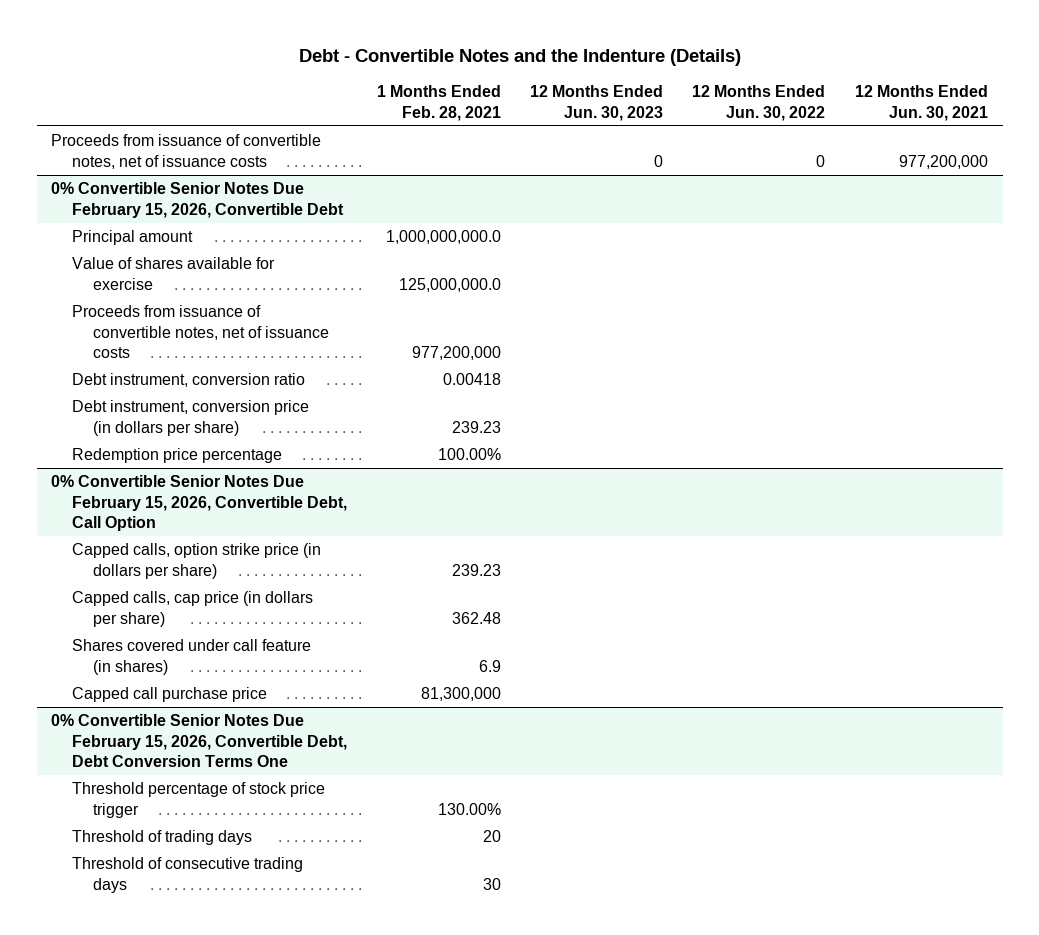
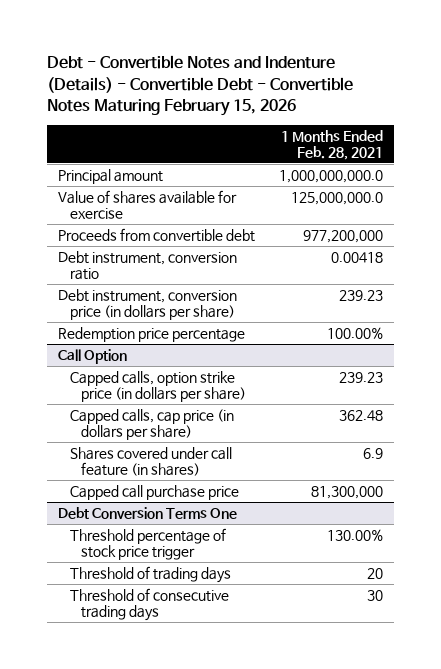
[298,48,741,66] Debt - Convertible Notes and the Indenture (Details) -> [46,55,353,116] Debt - Convertible Notes and Indenture (Details) - Convertible Debt - Convertible Notes Maturing February 15, 2026
[530,85,664,121] 12 Months Ended Jun. 30, 2023 -> none
[692,85,826,121] 12 Months Ended Jun. 30, 2022 -> none
[854,85,988,121] 12 Months Ended Jun. 30, 2021 -> none
[51,134,322,169] Proceeds from issuance of convertible notes, net of issuance costs -> none
[51,182,345,218] 0% Convertible Senior Notes Due February 15, 2026, Convertible Debt -> none
[72,305,330,359] Proceeds from issuance of convertible notes, net of issuance costs -> [58,227,256,242] Proceeds from convertible debt
[51,475,348,532] 0% Convertible Senior Notes Due February 15, 2026, Convertible Debt, Call Option -> none
none -> [58,348,128,364] Call Option
[51,714,348,768] 0% Convertible Senior Notes Due February 15, 2026, Convertible Debt, Debt Conversion Terms One -> none
none -> [58,506,238,519] Debt Conversion Terms One

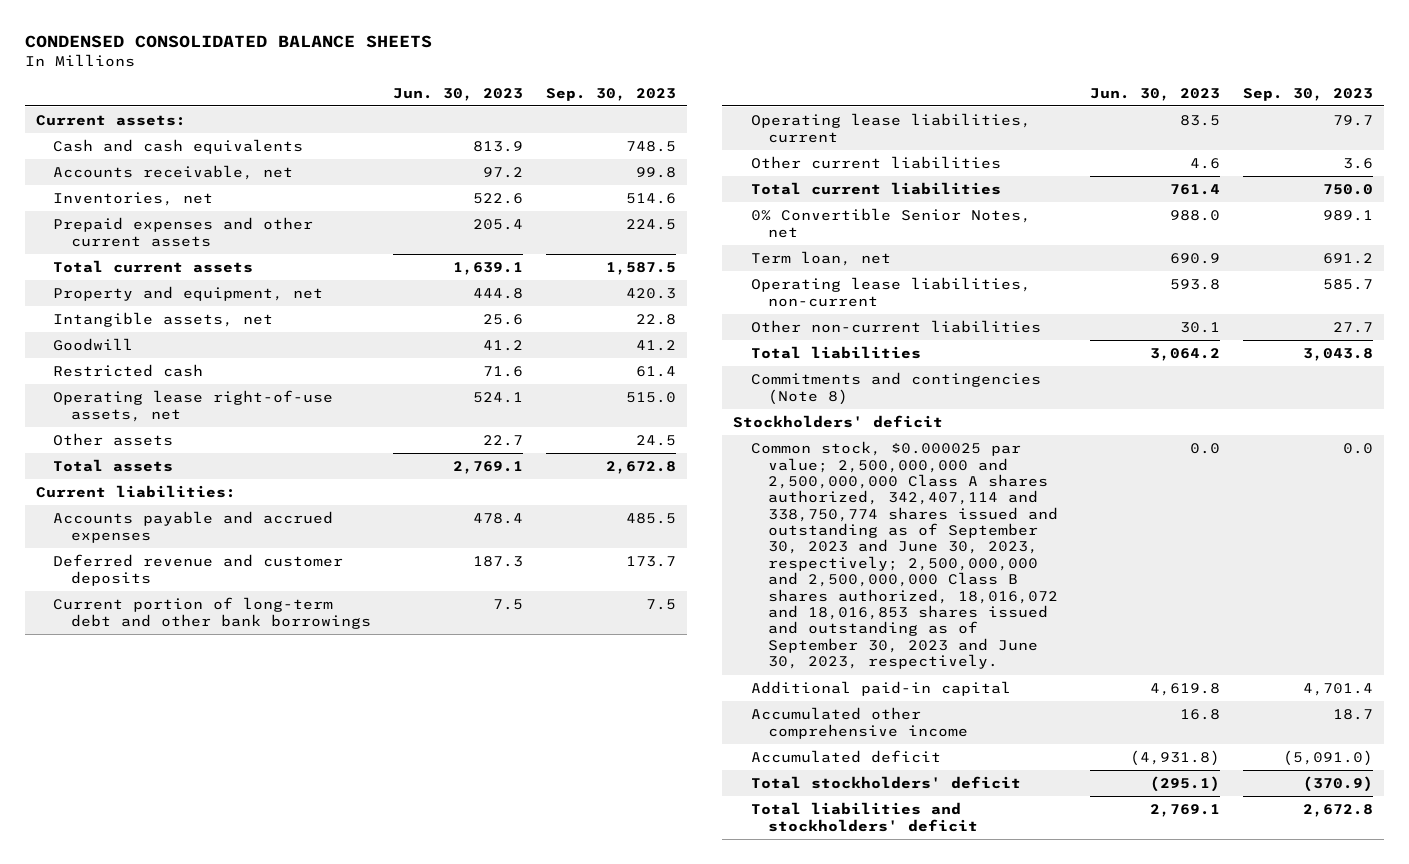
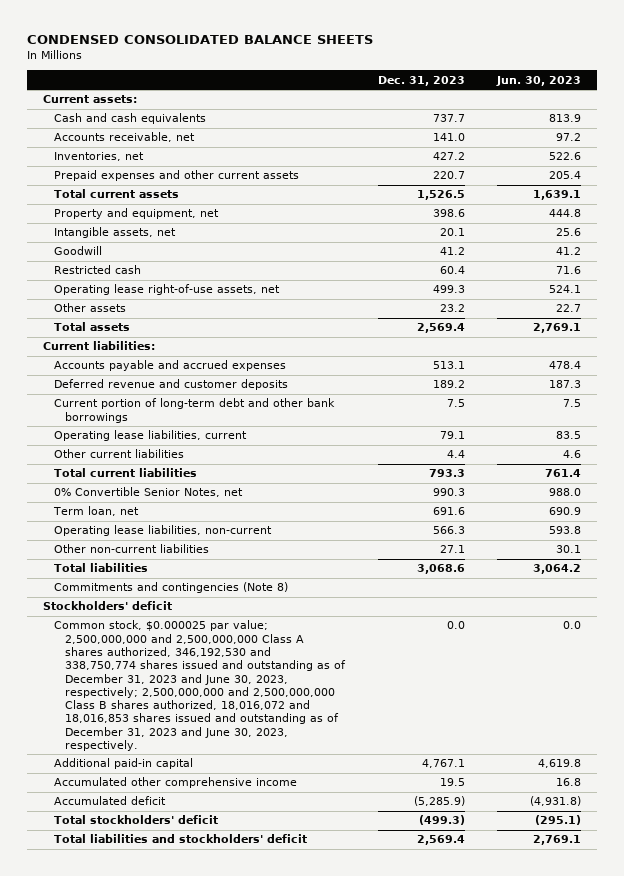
[545,87,676,101] Sep. 30, 2023 -> none
none -> [377,75,465,86] Dec. 31, 2023
[750,441,1058,670] Common stock, $0.000025 par value; 2,500,000,000 and 2,500,000,000 Class A shares authorized, 342,407,114 and 338,750,774 shares issued and outstanding as of September 30, 2023 and June 30, 2023, respectively; 2,500,000,000 and 2,500,000,000 Class B shares authorized, 18,016,072 and 18,016,853 shares issued and outstanding as of September 30, 2023 and June 30, 2023, respectively. -> [54,620,347,751] Common stock, $0.000025 par value; 2,500,000,000 and 2,500,000,000 Class A shares authorized, 346,192,530 and 338,750,774 shares issued and outstanding as of December 31, 2023 and June 30, 2023, respectively; 2,500,000,000 and 2,500,000,000 Class B shares authorized, 18,016,072 and 18,016,853 shares issued and outstanding as of December 31, 2023 and June 30, 2023, respectively.

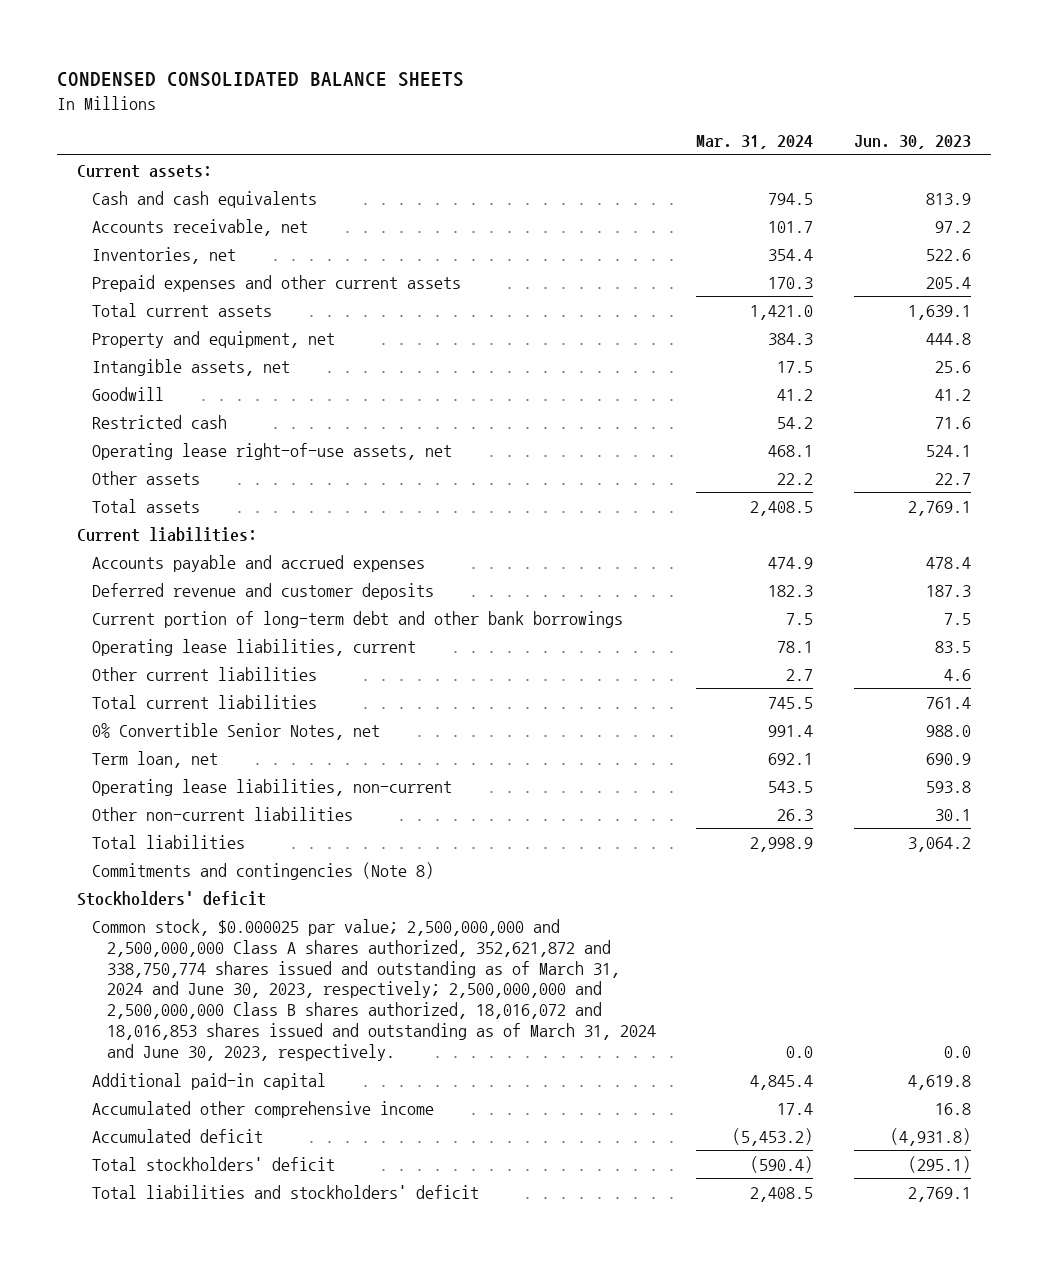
[377,75,465,86] Dec. 31, 2023 -> none
none -> [696,135,814,150] Mar. 31, 2024
[54,620,347,751] Common stock, $0.000025 par value; 2,500,000,000 and 2,500,000,000 Class A shares authorized, 346,192,530 and 338,750,774 shares issued and outstanding as of December 31, 2023 and June 30, 2023, respectively; 2,500,000,000 and 2,500,000,000 Class B shares authorized, 18,016,072 and 18,016,853 shares issued and outstanding as of December 31, 2023 and June 30, 2023, respectively. -> [92,918,657,1062] Common stock, $0.000025 par value; 2,500,000,000 and 2,500,000,000 Class A shares authorized, 352,621,872 and 338,750,774 shares issued and outstanding as of March 31, 2024 and June 30, 2023, respectively; 2,500,000,000 and 2,500,000,000 Class B shares authorized, 18,016,072 and 18,016,853 shares issued and outstanding as of March 31, 2024 and June 30, 2023, respectively.

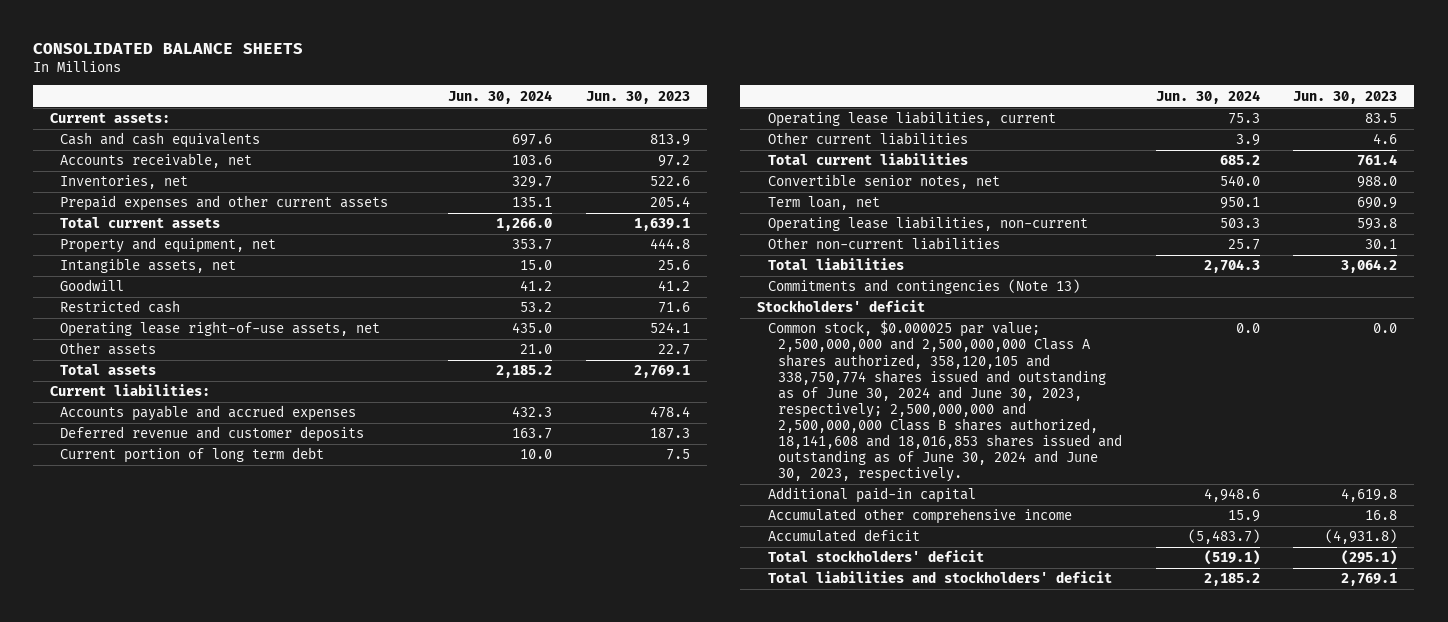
[57,71,465,87] CONDENSED CONSOLIDATED BALANCE SHEETS -> [33,42,304,54] CONSOLIDATED BALANCE SHEETS
[696,135,814,150] Mar. 31, 2024 -> none
none -> [448,89,553,104] Jun. 30, 2024
[92,610,624,628] Current portion of long-term debt and other bank borrowings -> [60,447,325,464] Current portion of long term debt
[92,722,381,740] 0% Convertible Senior Notes, net -> [767,174,1000,190] Convertible senior notes, net
[92,861,435,880] Commitments and contingencies (Note 8) -> [767,279,1080,295] Commitments and contingencies (Note 13)
[92,918,657,1062] Common stock, $0.000025 par value; 2,500,000,000 and 2,500,000,000 Class A shares authorized, 352,621,872 and 338,750,774 shares issued and outstanding as of March 31, 2024 and June 30, 2023, respectively; 2,500,000,000 and 2,500,000,000 Class B shares authorized, 18,016,072 and 18,016,853 shares issued and outstanding as of March 31, 2024 and June 30, 2023, respectively. -> [767,320,1122,483] Common stock, $0.000025 par value; 2,500,000,000 and 2,500,000,000 Class A shares authorized, 358,120,105 and 338,750,774 shares issued and outstanding as of June 30, 2024 and June 30, 2023, respectively; 2,500,000,000 and 2,500,000,000 Class B shares authorized, 18,141,608 and 18,016,853 shares issued and outstanding as of June 30, 2024 and June 30, 2023, respectively.

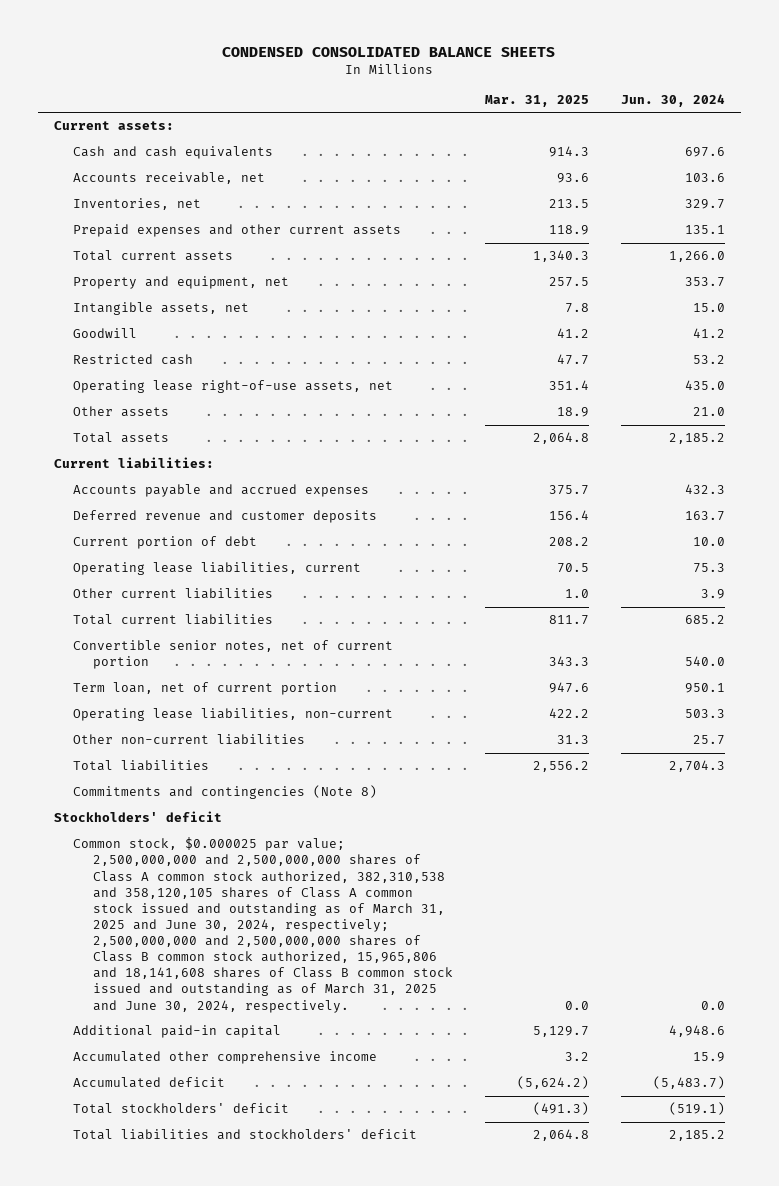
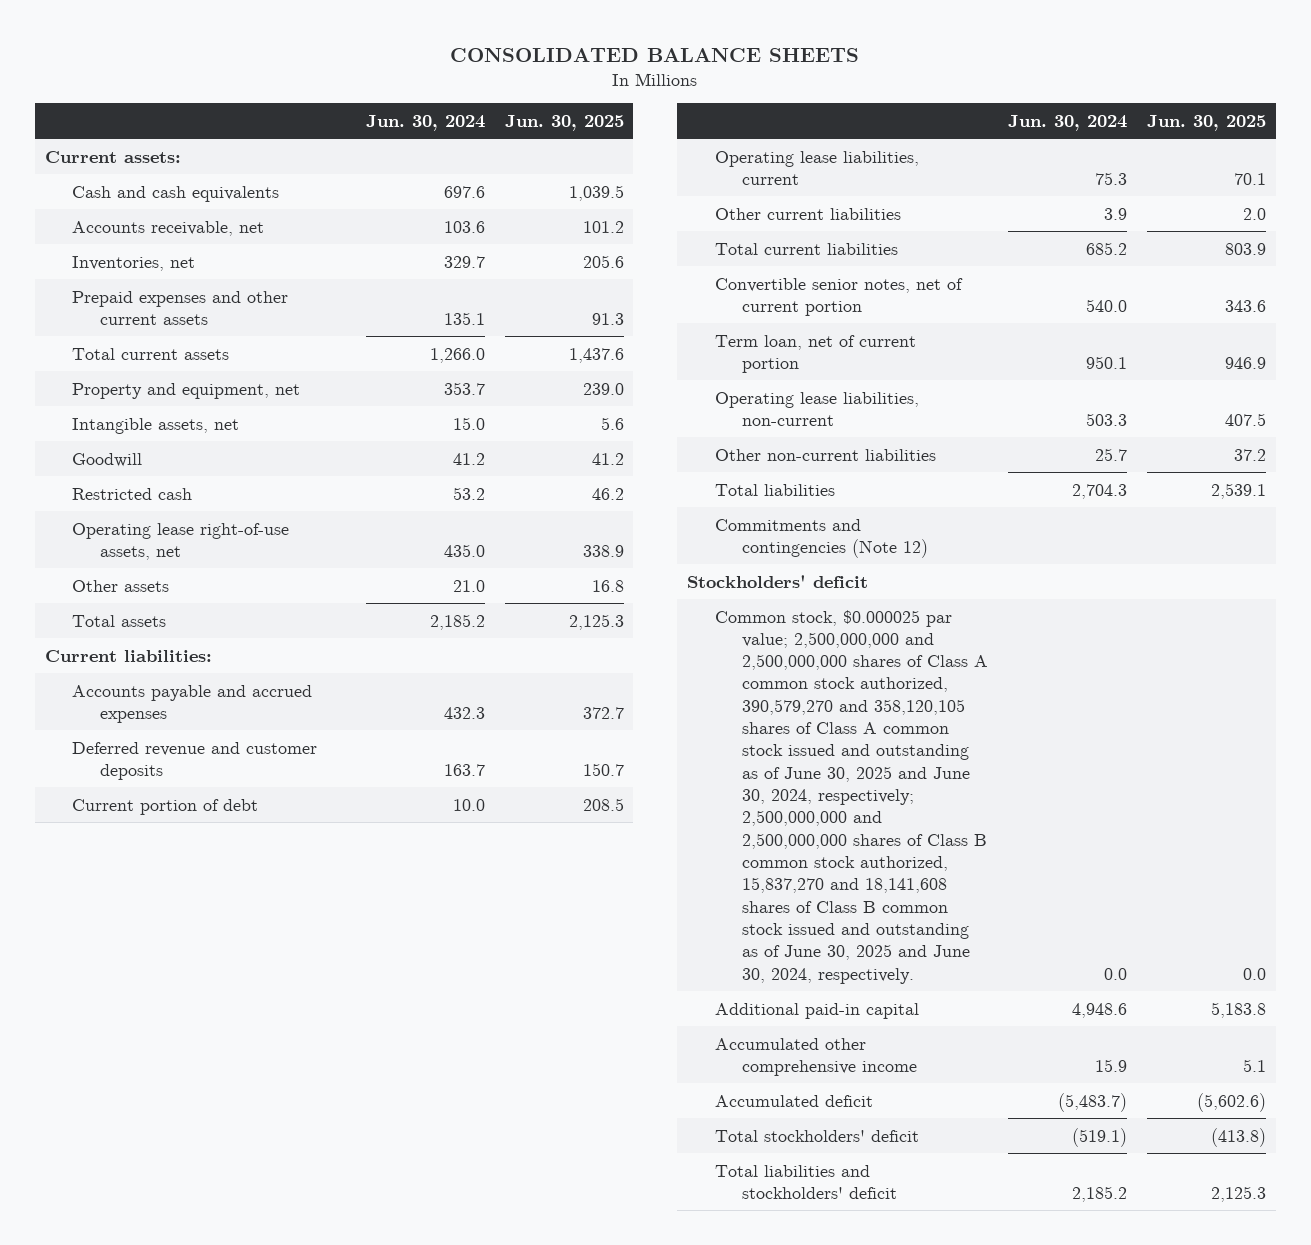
[222,47,556,58] CONDENSED CONSOLIDATED BALANCE SHEETS -> [450,48,860,63] CONSOLIDATED BALANCE SHEETS
[485,94,590,107] Mar. 31, 2025 -> none
none -> [504,114,624,131] Jun. 30, 2025
[73,785,378,800] Commitments and contingencies (Note 8) -> [714,518,929,558] Commitments and contingencies (Note 12)
[73,837,454,1013] Common stock, $0.000025 par value; 2,500,000,000 and 2,500,000,000 shares of Class A common stock authorized, 382,310,538 and 358,120,105 shares of Class A common stock issued and outstanding as of March 31, 2025 and June 30, 2024, respectively; 2,500,000,000 and 2,500,000,000 shares of Class B common stock authorized, 15,965,806 and 18,141,608 shares of Class B common stock issued and outstanding as of March 31, 2025 and June 30, 2024, respectively. -> [714,609,989,984] Common stock, $0.000025 par value; 2,500,000,000 and 2,500,000,000 shares of Class A common stock authorized, 390,579,270 and 358,120,105 shares of Class A common stock issued and outstanding as of June 30, 2025 and June 30, 2024, respectively; 2,500,000,000 and 2,500,000,000 shares of Class B common stock authorized, 15,837,270 and 18,141,608 shares of Class B common stock issued and outstanding as of June 30, 2025 and June 30, 2024, respectively.

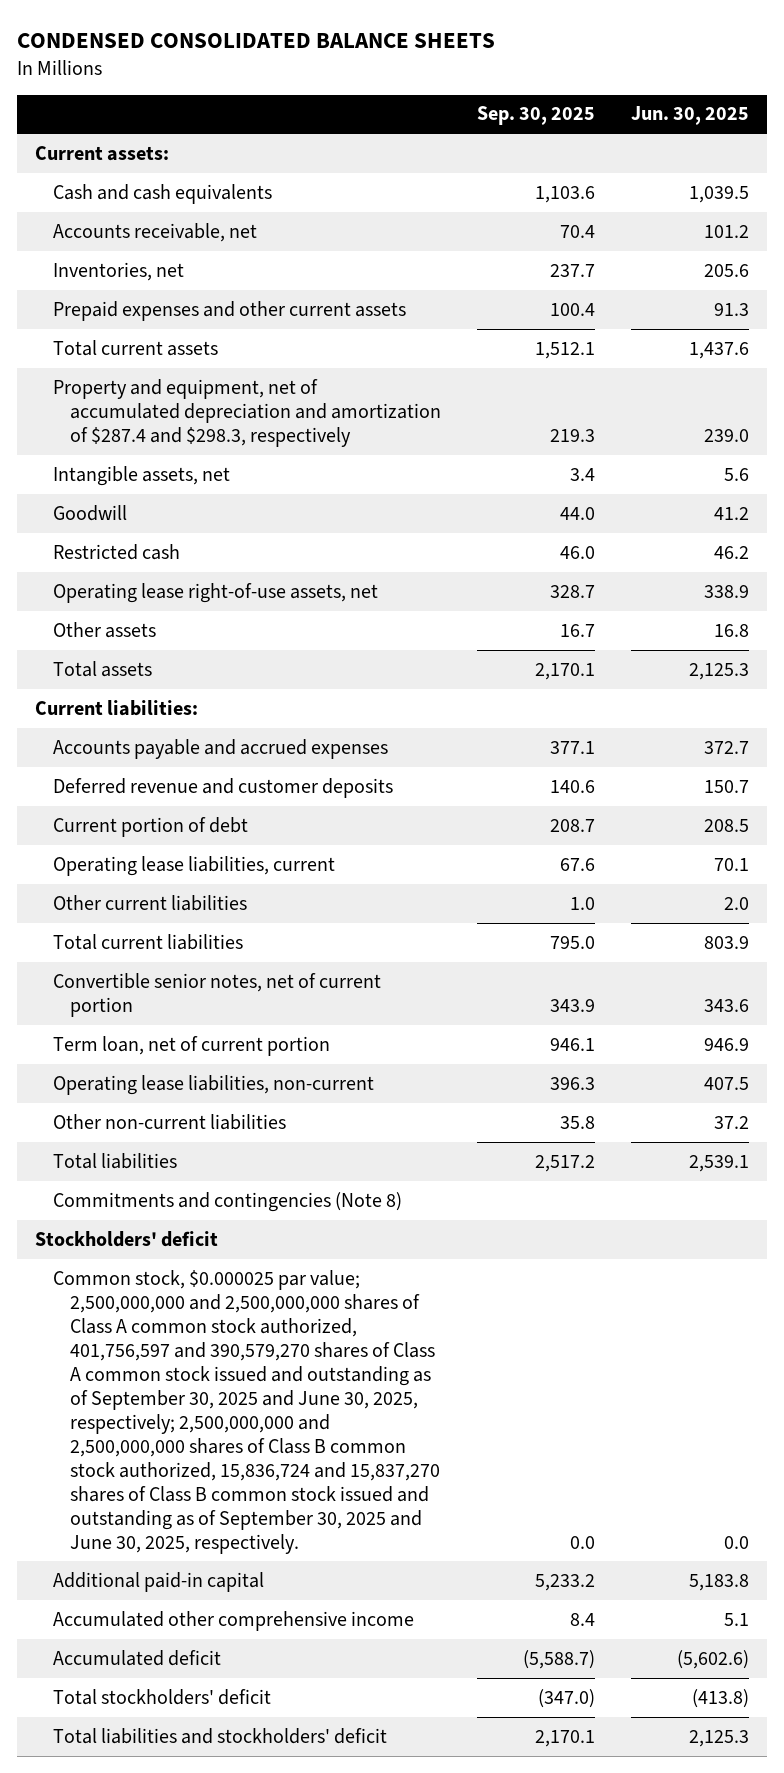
[450,48,860,63] CONSOLIDATED BALANCE SHEETS -> [17,33,496,49] CONDENSED CONSOLIDATED BALANCE SHEETS
[365,114,485,131] Jun. 30, 2024 -> none
none -> [477,106,596,126] Sep. 30, 2025
[72,382,301,399] Property and equipment, net -> [52,378,441,447] Property and equipment, net of accumulated depreciation and amortization of $287.4 and $298.3, respectively
[714,518,929,558] Commitments and contingencies (Note 12) -> [52,1191,402,1212] Commitments and contingencies (Note 8)
[714,609,989,984] Common stock, $0.000025 par value; 2,500,000,000 and 2,500,000,000 shares of Class A common stock authorized, 390,579,270 and 358,120,105 shares of Class A common stock issued and outstanding as of June 30, 2025 and June 30, 2024, respectively; 2,500,000,000 and 2,500,000,000 shares of Class B common stock authorized, 15,837,270 and 18,141,608 shares of Class B common stock issued and outstanding as of June 30, 2025 and June 30, 2024, respectively. -> [52,1269,440,1554] Common stock, $0.000025 par value; 2,500,000,000 and 2,500,000,000 shares of Class A common stock authorized, 401,756,597 and 390,579,270 shares of Class A common stock issued and outstanding as of September 30, 2025 and June 30, 2025, respectively; 2,500,000,000 and 2,500,000,000 shares of Class B common stock authorized, 15,836,724 and 15,837,270 shares of Class B common stock issued and outstanding as of September 30, 2025 and June 30, 2025, respectively.

